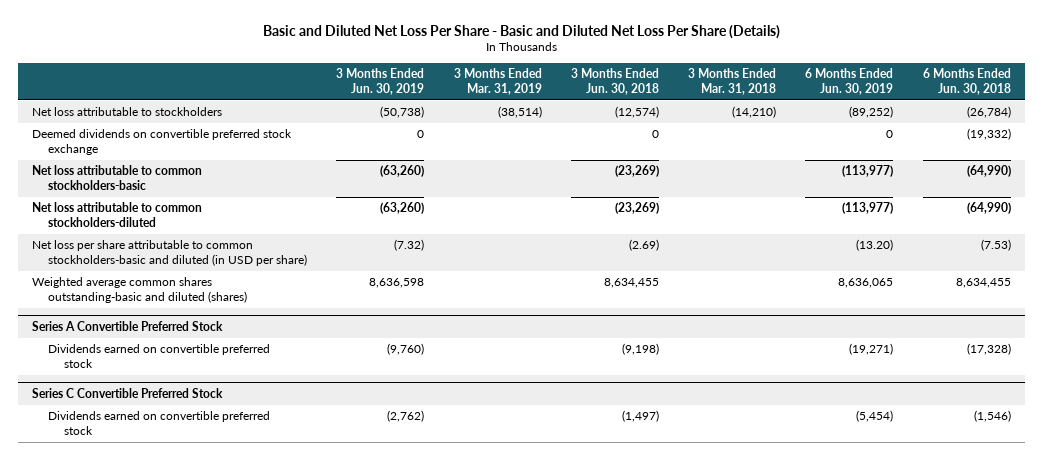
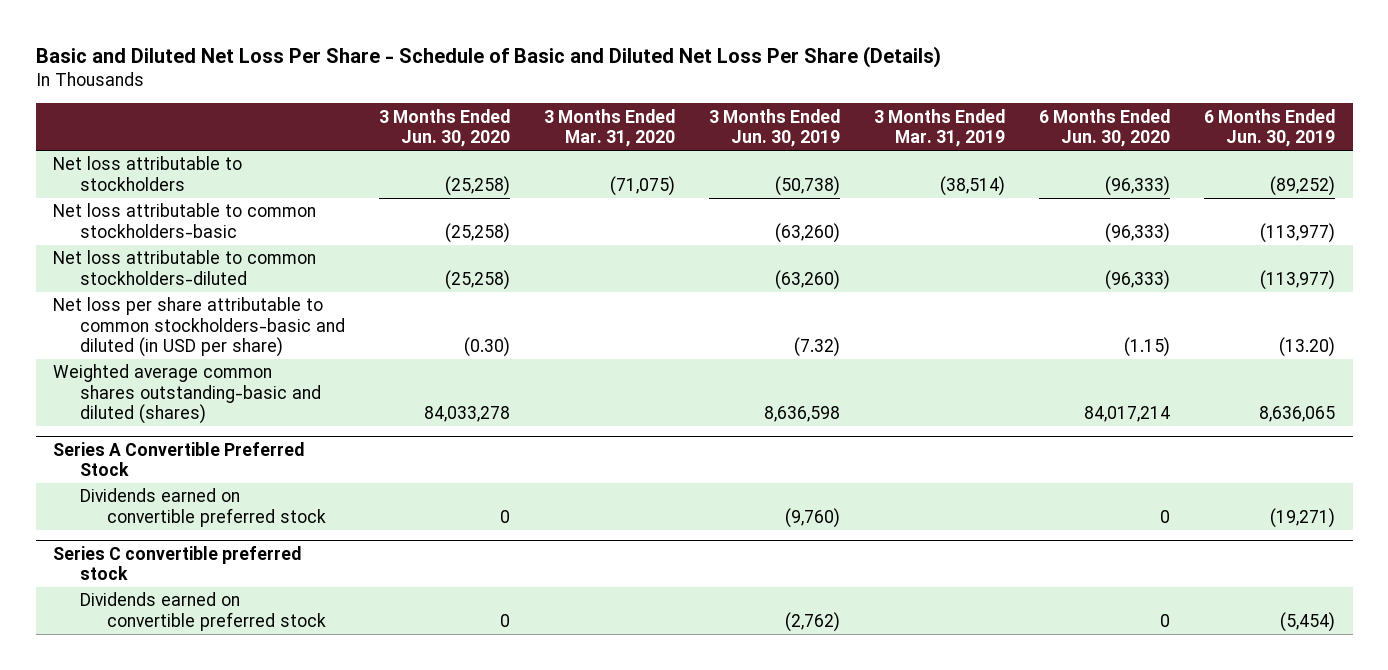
[262,24,780,39] Basic and Diluted Net Loss Per Share - Basic and Diluted Net Loss Per Share (Details) -> [35,45,941,68] Basic and Diluted Net Loss Per Share - Schedule of Basic and Diluted Net Loss Per Share (Details)
[570,68,659,95] 3 Months Ended Jun. 30, 2018 -> none
[688,68,777,95] 3 Months Ended Mar. 31, 2018 -> none
[922,68,1011,95] 6 Months Ended Jun. 30, 2018 -> none
none -> [379,108,511,148] 3 Months Ended Jun. 30, 2020
none -> [544,108,676,148] 3 Months Ended Mar. 31, 2020
none -> [1039,108,1171,148] 6 Months Ended Jun. 30, 2020
[32,129,293,156] Deemed dividends on convertible preferred stock exchange -> none
[32,387,224,398] Series C Convertible Preferred Stock -> [52,545,301,581] Series C convertible preferred stock

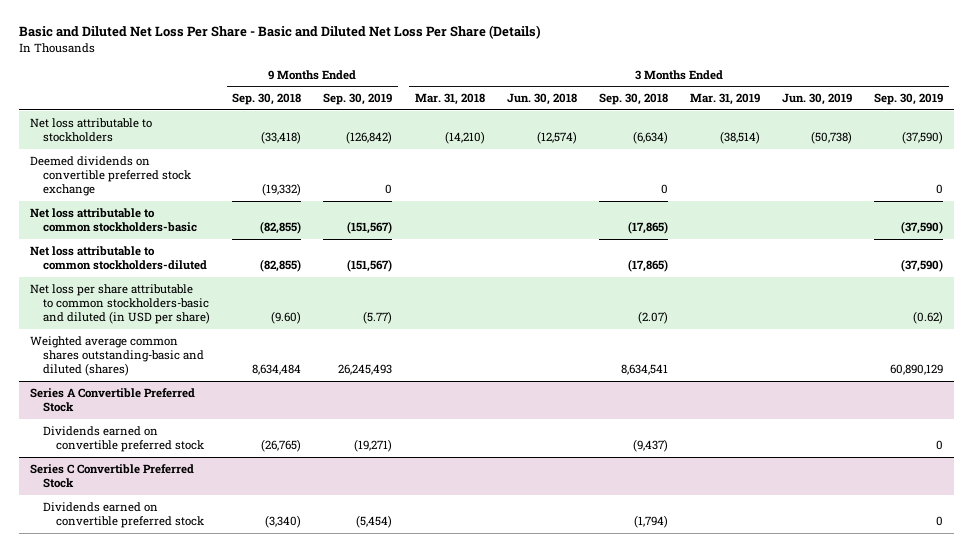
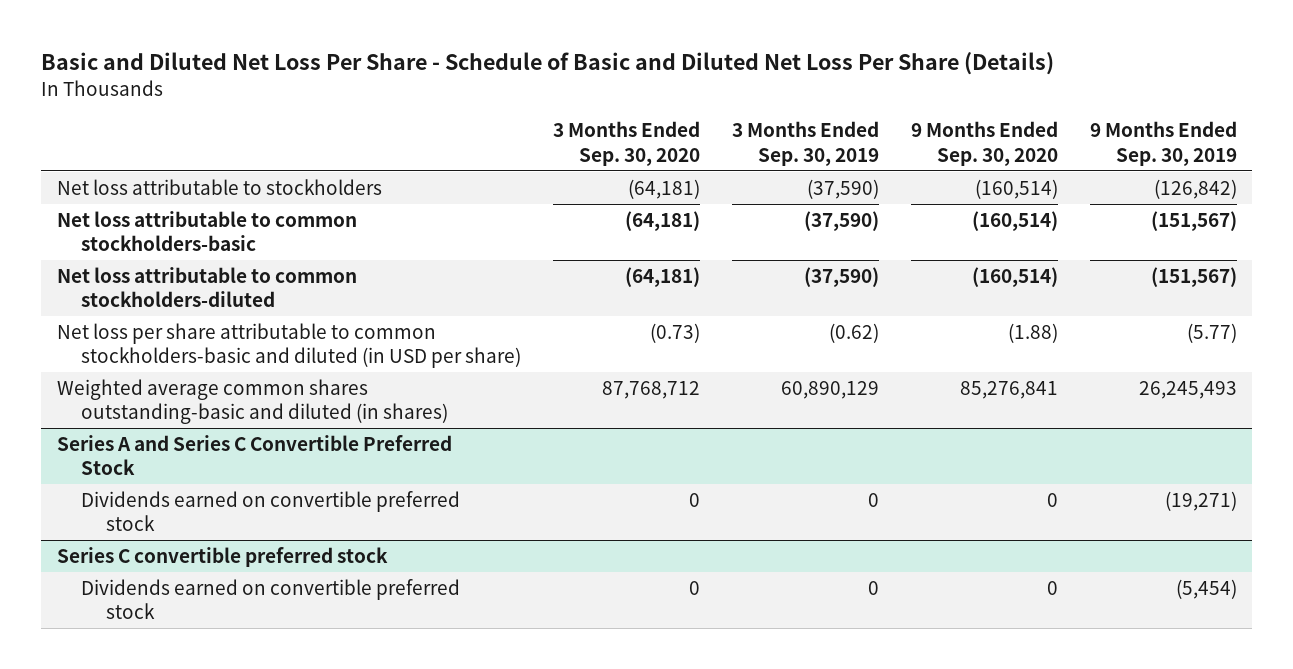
[18,25,541,40] Basic and Diluted Net Loss Per Share - Basic and Diluted Net Loss Per Share (Details) -> [40,52,1054,76] Basic and Diluted Net Loss Per Share - Schedule of Basic and Diluted Net Loss Per Share (Details)
[232,93,302,106] Sep. 30, 2018 -> none
[414,93,485,106] Mar. 31, 2018 -> none
[506,93,577,106] Jun. 30, 2018 -> none
[598,93,668,106] Sep. 30, 2018 -> none
[689,93,760,106] Mar. 31, 2019 -> none
[782,93,853,106] Jun. 30, 2019 -> none
none -> [553,121,701,166] 3 Months Ended Sep. 30, 2020
none -> [910,121,1058,166] 9 Months Ended Sep. 30, 2020
[29,155,192,197] Deemed dividends on convertible preferred stock exchange -> none
[29,335,205,377] Weighted average common shares outstanding-basic and diluted (shares) -> [56,378,449,425] Weighted average common shares outstanding-basic and diluted (in shares)
[29,387,195,412] Series A Convertible Preferred Stock -> [56,434,452,476] Series A and Series C Convertible Preferred Stock
[29,463,194,488] Series C Convertible Preferred Stock -> [56,546,388,567] Series C convertible preferred stock

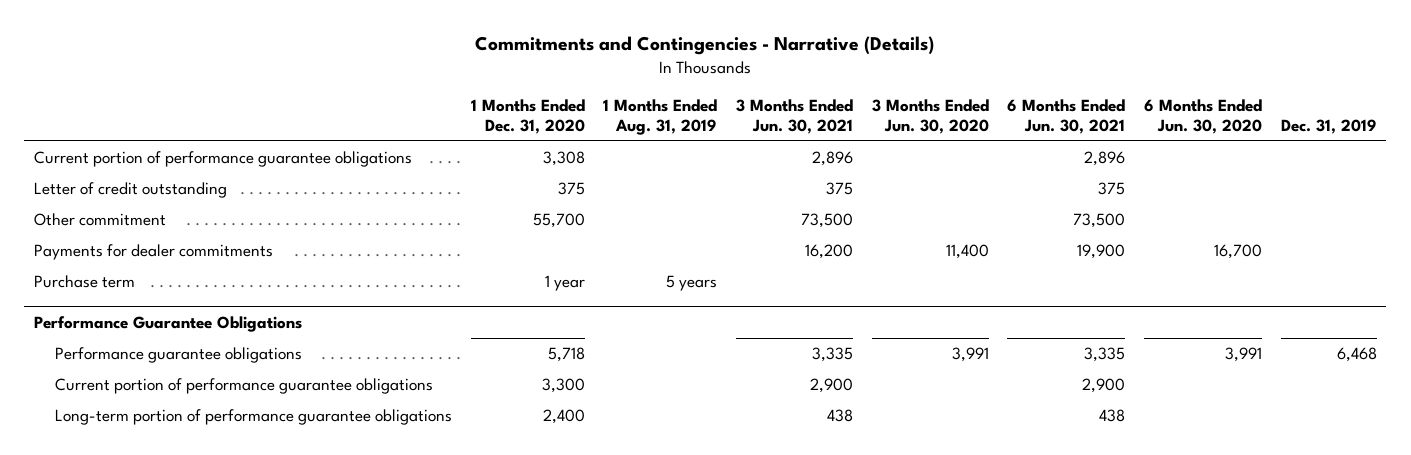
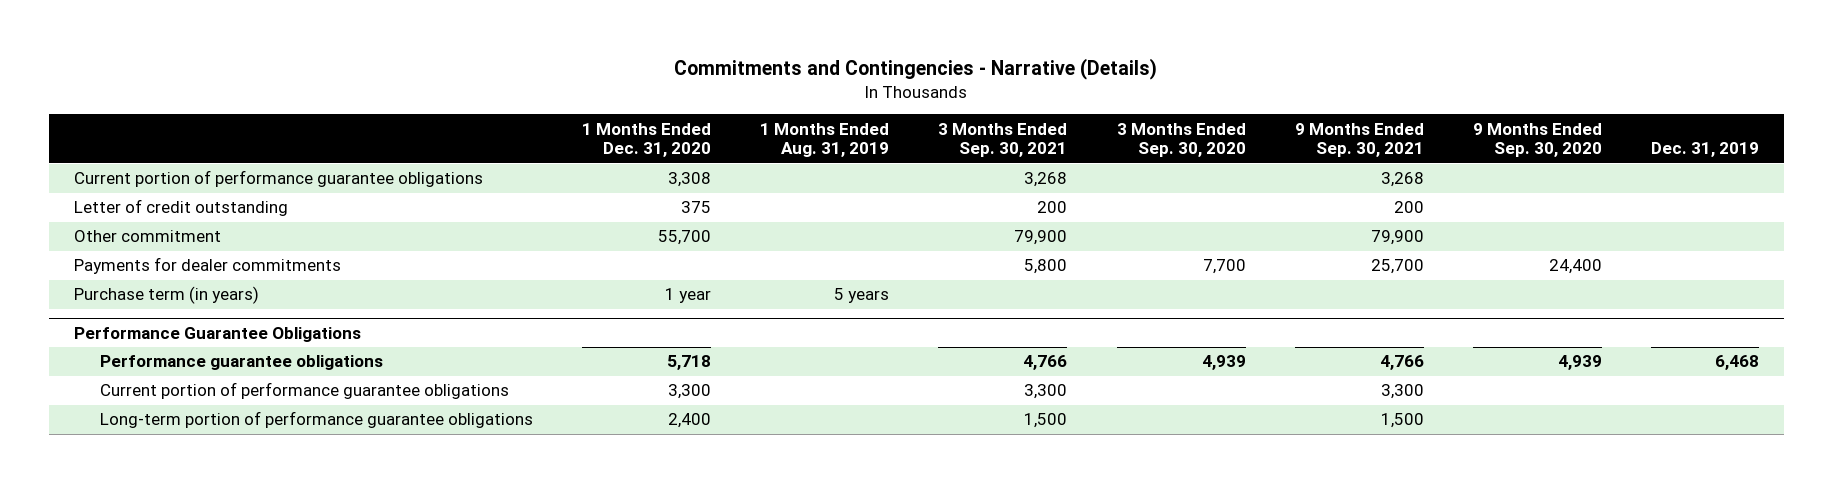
[736,98,854,134] 3 Months Ended Jun. 30, 2021 -> none
[871,98,989,134] 3 Months Ended Jun. 30, 2020 -> none
[1007,98,1126,134] 6 Months Ended Jun. 30, 2021 -> none
[1144,98,1263,134] 6 Months Ended Jun. 30, 2020 -> none
none -> [938,122,1068,158] 3 Months Ended Sep. 30, 2021
none -> [1116,122,1246,158] 3 Months Ended Sep. 30, 2020
none -> [1294,122,1424,158] 9 Months Ended Sep. 30, 2021
none -> [1472,122,1602,158] 9 Months Ended Sep. 30, 2020
[33,275,135,289] Purchase term -> [73,286,259,305] Purchase term (in years)

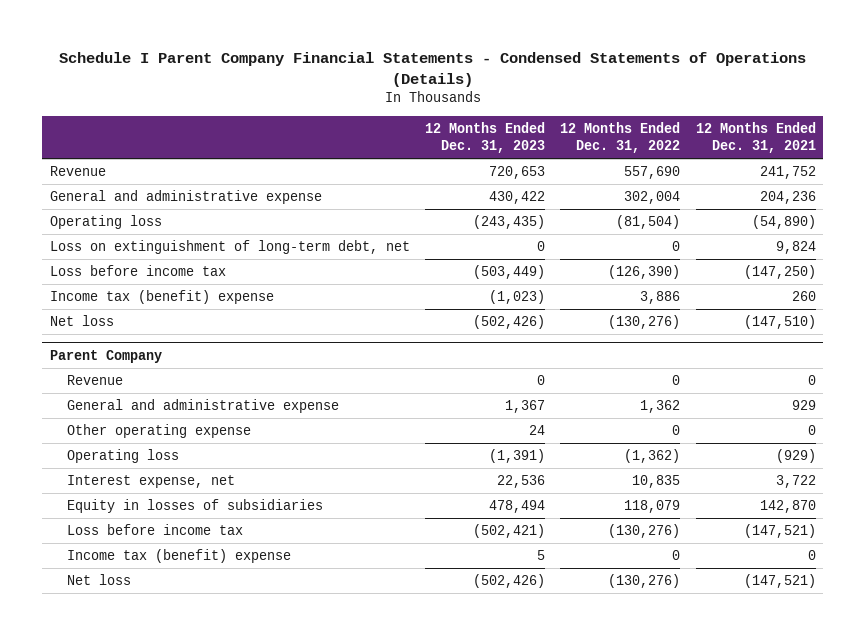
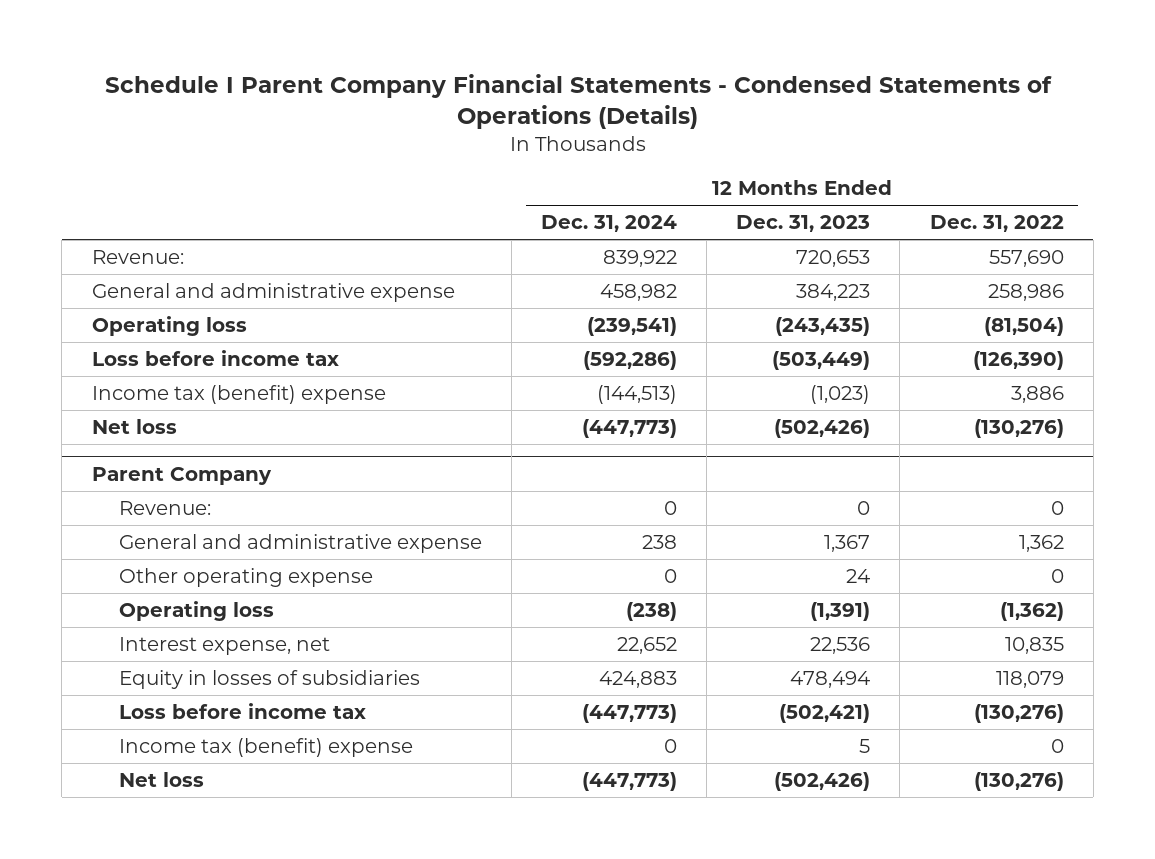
[695,122,816,154] 12 Months Ended Dec. 31, 2021 -> none
none -> [540,215,677,233] Dec. 31, 2024
[49,166,106,177] Revenue -> [91,250,184,265] Revenue:
[489,191,546,205] 430,422 -> [796,284,871,302] 384,223
[624,191,681,205] 302,004 -> [987,284,1064,302] 258,986
[49,240,410,255] Loss on extinguishment of long-term debt, net -> none
[67,375,124,386] Revenue -> [118,501,211,516] Revenue:

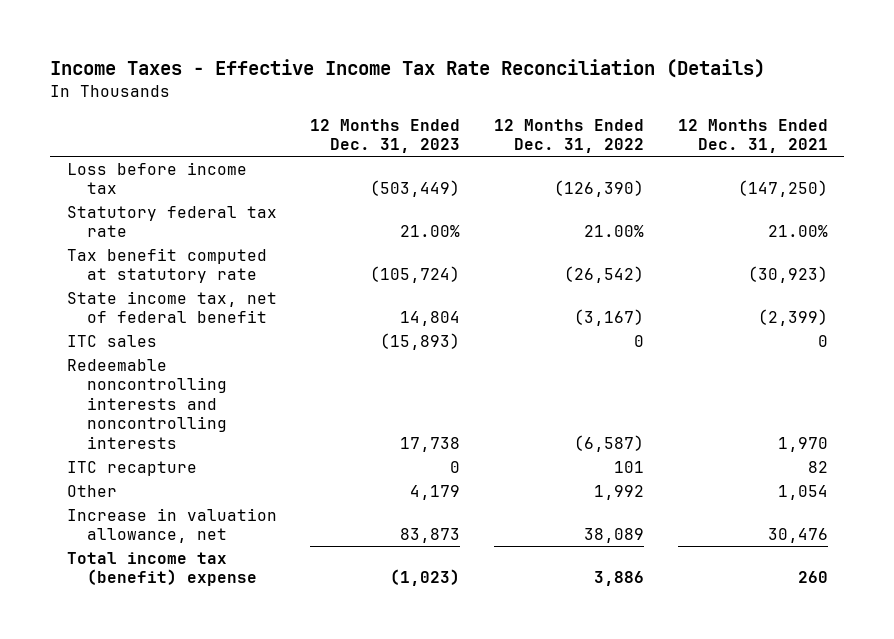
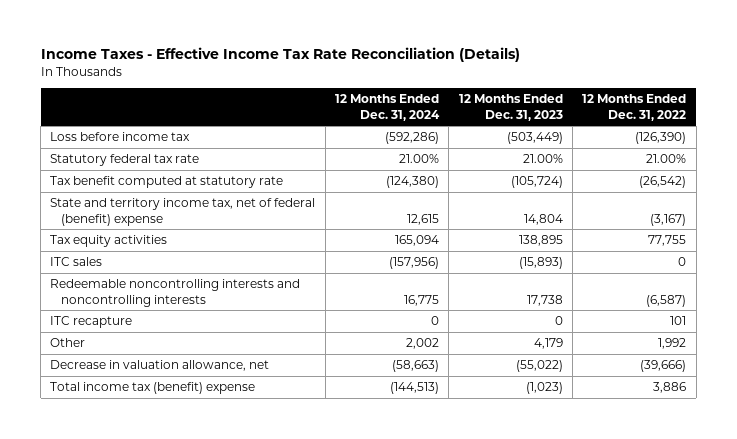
[677,118,828,154] 12 Months Ended Dec. 31, 2021 -> none
none -> [335,94,441,121] 12 Months Ended Dec. 31, 2024
[66,290,277,324] State income tax, net of federal benefit -> [50,198,316,226] State and territory income tax, net of federal (benefit) expense
none -> [50,235,168,248] Tax equity activities
[66,507,277,544] Increase in valuation allowance, net -> [50,360,270,372] Decrease in valuation allowance, net
[400,528,461,544] 83,873 -> [515,360,563,373] (55,022)
[583,528,644,544] 38,089 -> [640,360,687,373] (39,666)

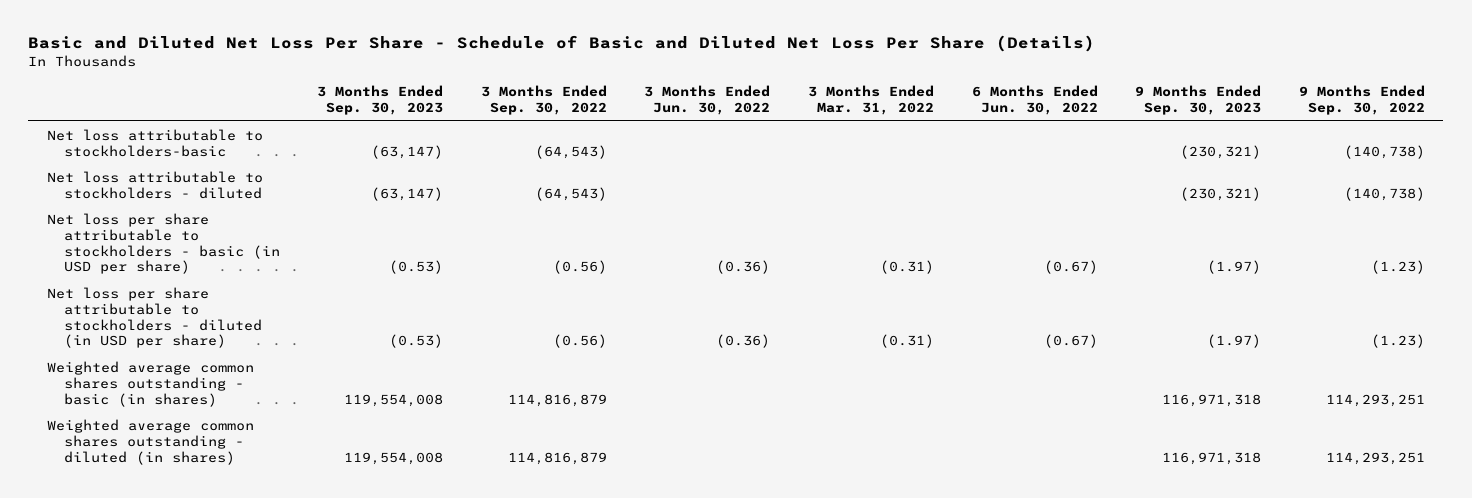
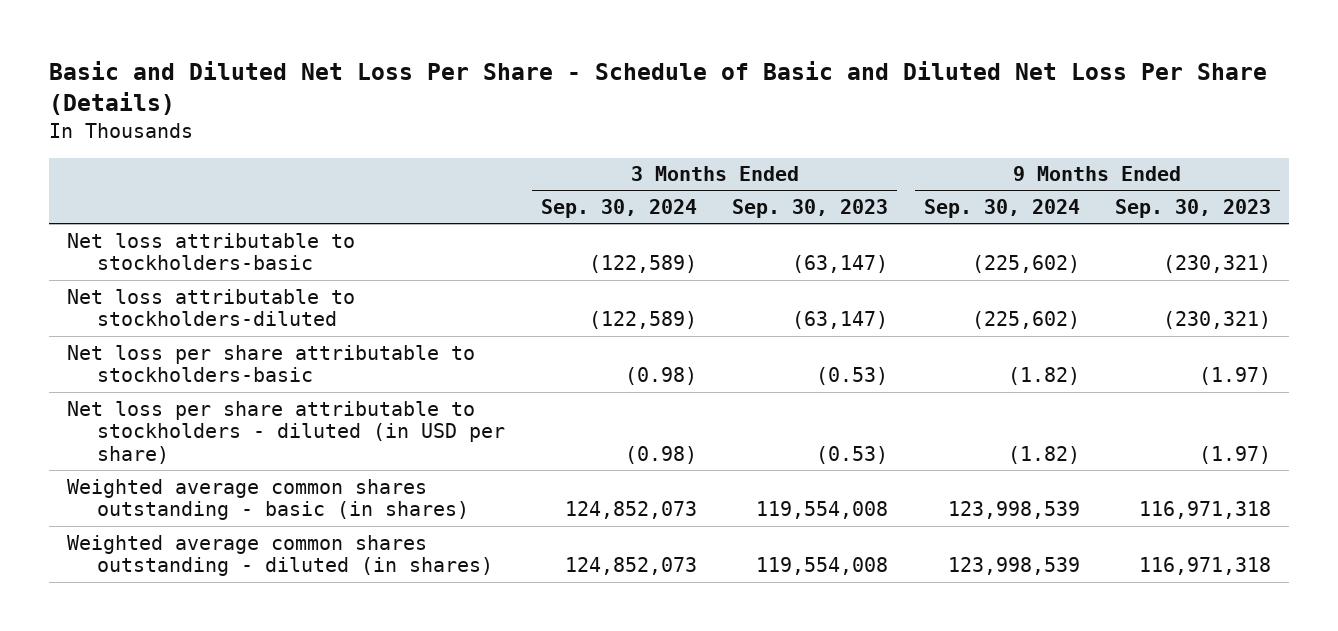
[480,85,607,116] 3 Months Ended Sep. 30, 2022 -> none
[644,85,771,116] 3 Months Ended Jun. 30, 2022 -> none
[807,85,934,116] 3 Months Ended Mar. 31, 2022 -> none
[971,85,1098,116] 6 Months Ended Jun. 30, 2022 -> none
[1298,85,1425,116] 9 Months Ended Sep. 30, 2022 -> none
none -> [540,198,697,218] Sep. 30, 2024
none -> [923,198,1080,218] Sep. 30, 2024
[47,170,264,199] Net loss attributable to stockholders - diluted -> [66,288,355,327] Net loss attributable to stockholders-diluted
[47,212,280,275] Net loss per share attributable to stockholders - basic (in USD per share) -> [66,344,475,383] Net loss per share attributable to stockholders-basic

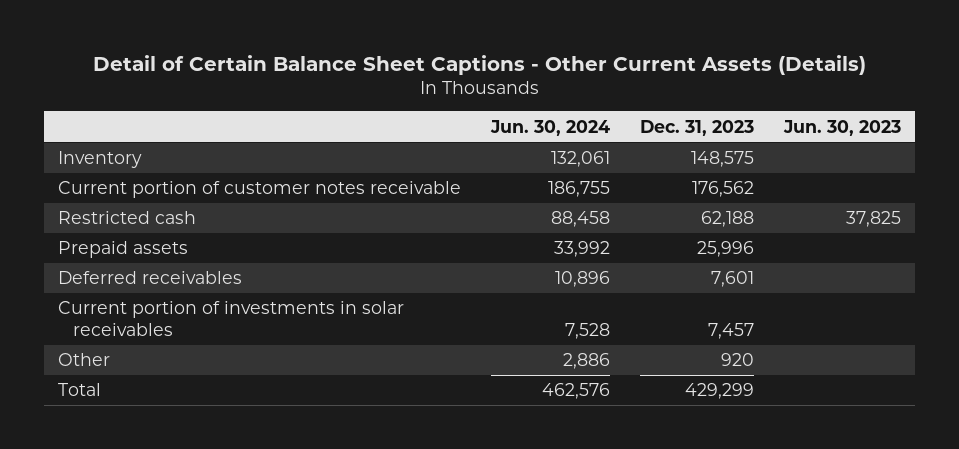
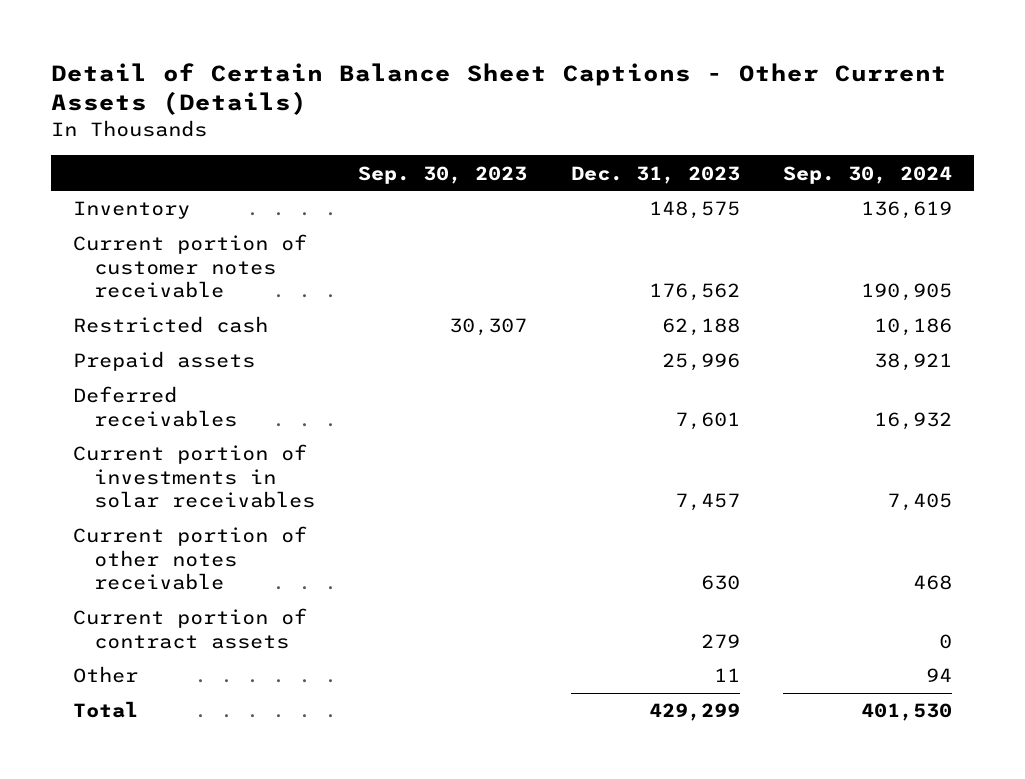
[490,119,611,136] Jun. 30, 2024 -> none
[782,119,901,136] Jun. 30, 2023 -> none
none -> [358,165,528,184] Sep. 30, 2023
none -> [783,165,953,184] Sep. 30, 2024
none -> [72,526,307,591] Current portion of other notes receivable
none -> [72,608,307,649] Current portion of contract assets
[720,353,754,367] 920 -> [713,668,740,683] 11

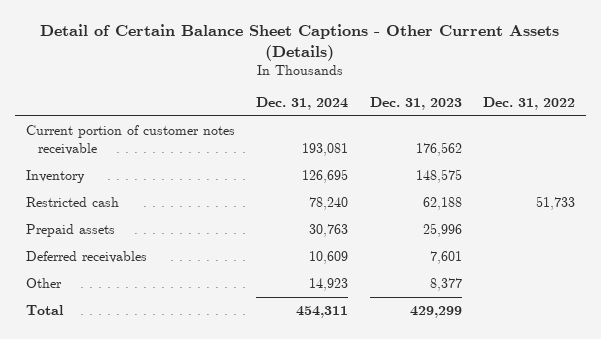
[358,165,528,184] Sep. 30, 2023 -> none
[783,165,953,184] Sep. 30, 2024 -> none
none -> [256,96,349,110] Dec. 31, 2024
none -> [483,96,576,110] Dec. 31, 2022
[72,201,190,220] Inventory -> [25,170,85,184] Inventory
[72,444,315,509] Current portion of investments in solar receivables -> none
[72,526,307,591] Current portion of other notes receivable -> none
[72,608,307,649] Current portion of contract assets -> none
[713,668,740,683] 11 -> [429,278,462,292] 8,377

